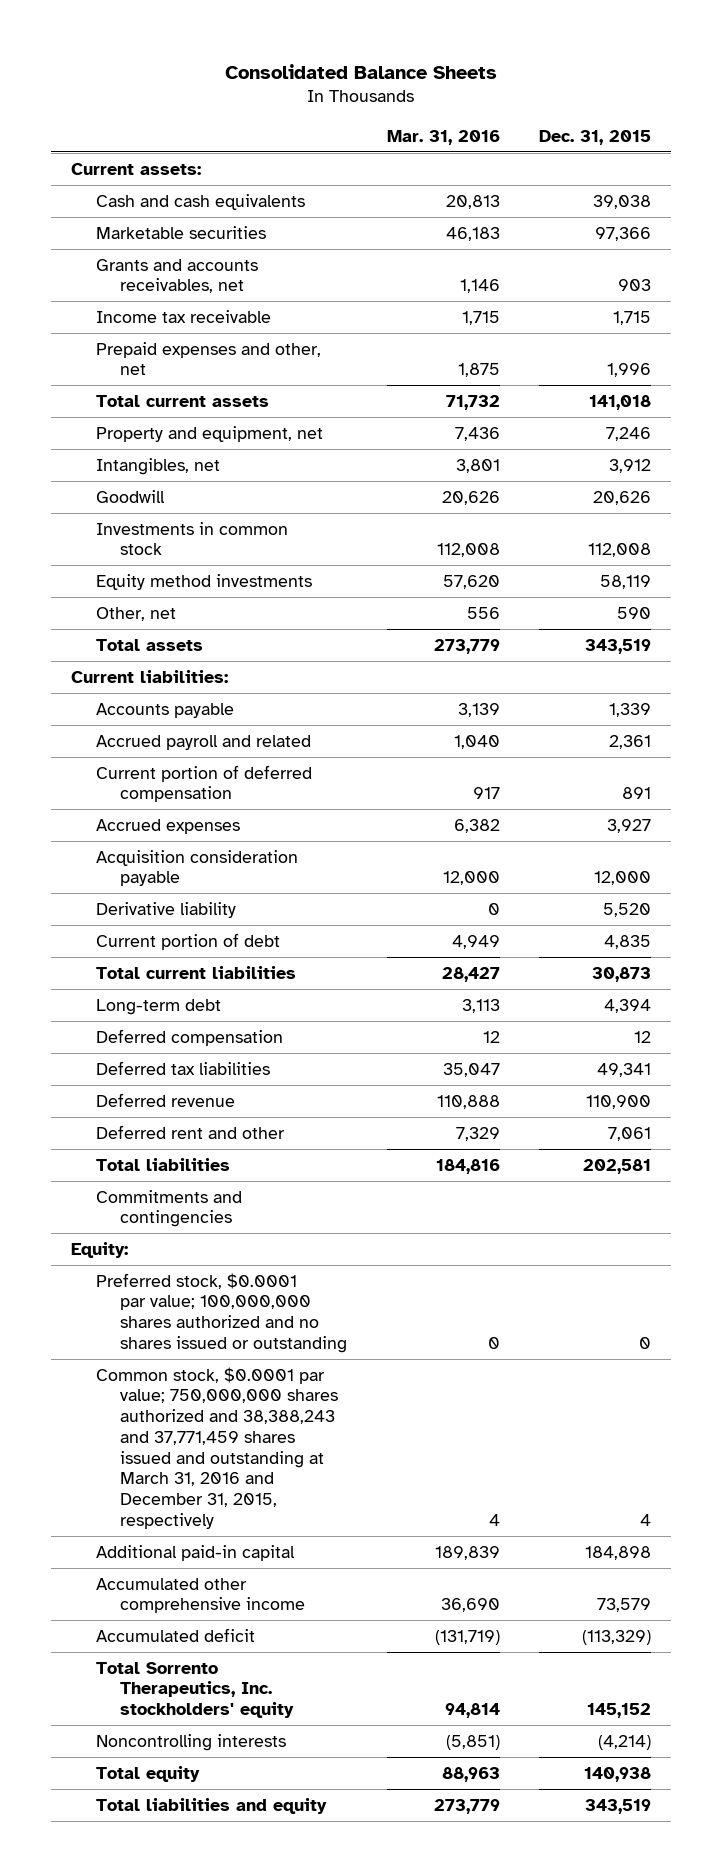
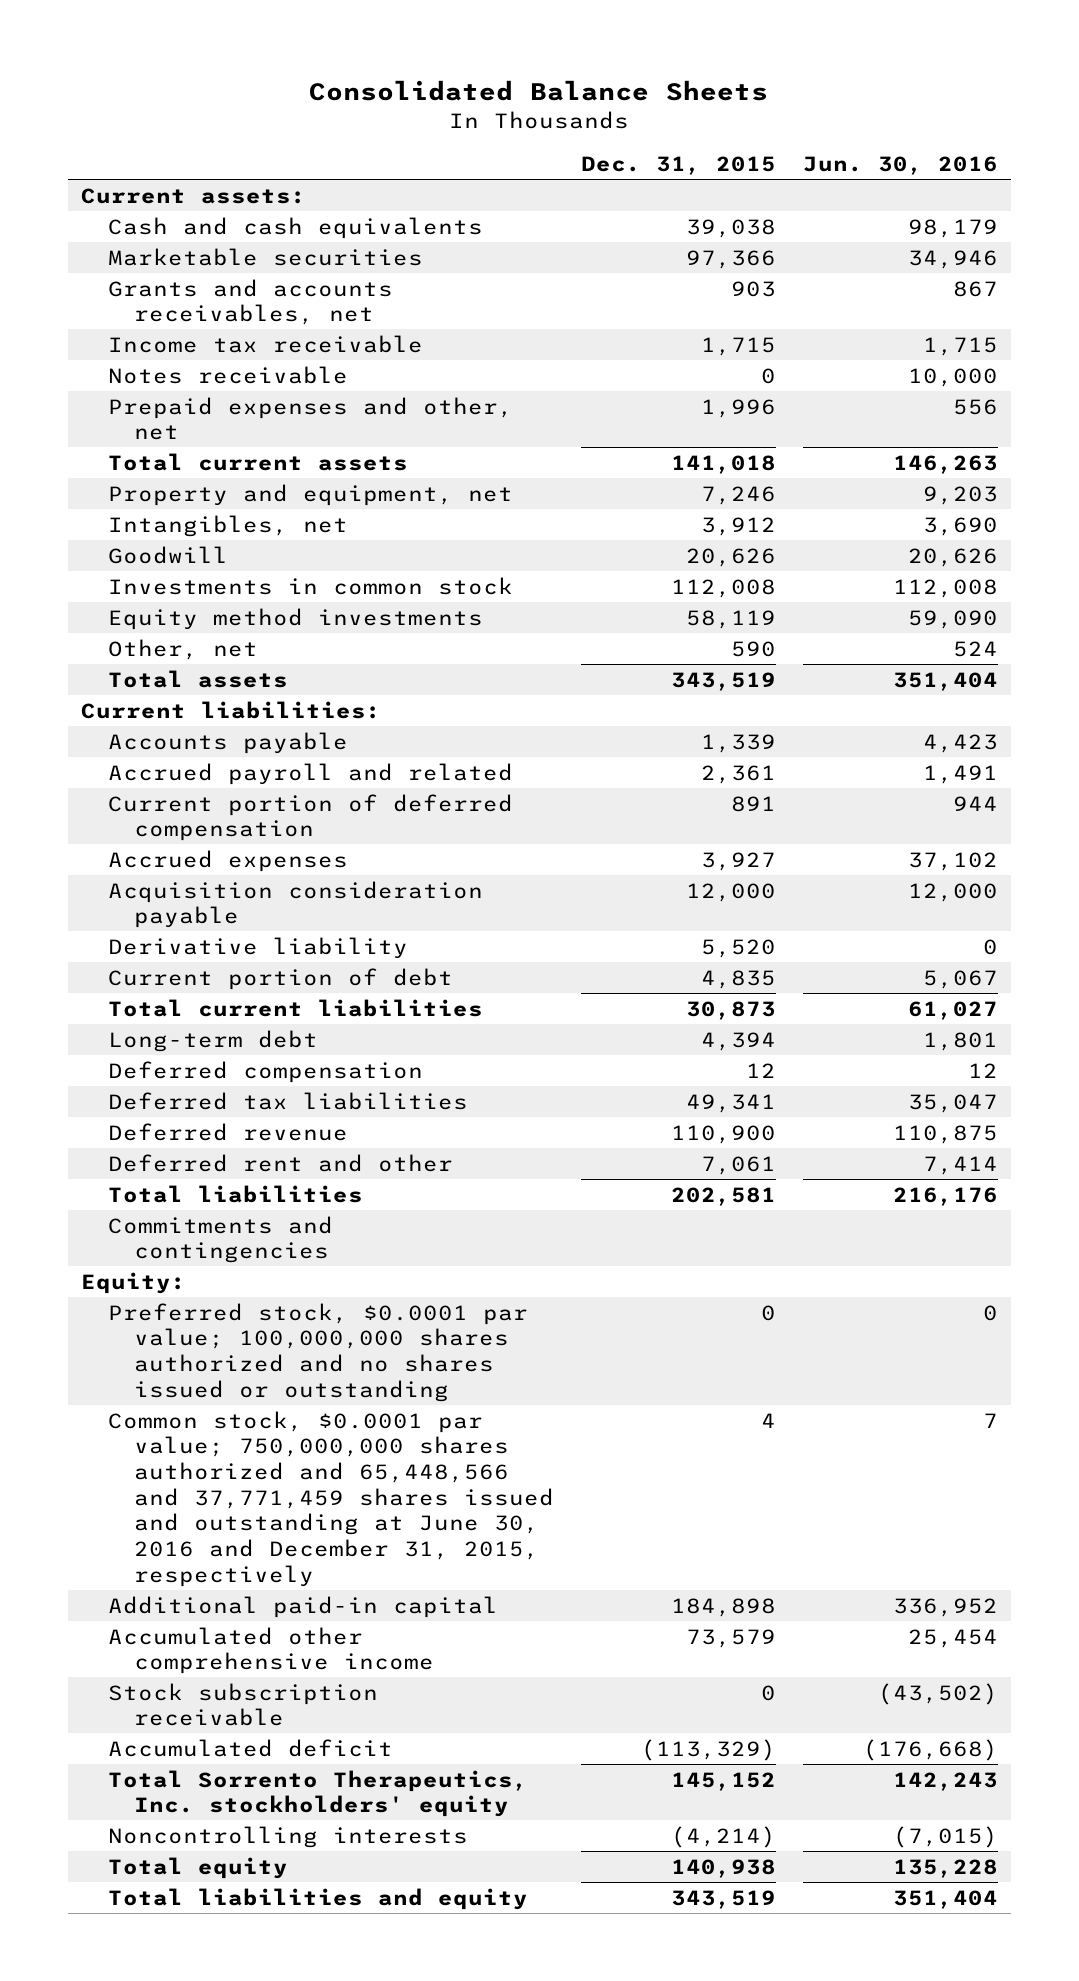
[386,129,500,145] Mar. 31, 2016 -> none
none -> [802,156,998,176] Jun. 30, 2016
none -> [107,365,348,384] Notes receivable
[95,1366,339,1529] Common stock, $0.0001 par value; 750,000,000 shares authorized and 38,388,243 and 37,771,459 shares issued and outstanding at March 31, 2016 and December 31, 2015, respectively -> [107,1410,554,1587] Common stock, $0.0001 par value; 750,000,000 shares authorized and 65,448,566 and 37,771,459 shares issued and outstanding at June 30, 2016 and December 31, 2015, respectively
none -> [107,1682,378,1727] Stock subscription receivable

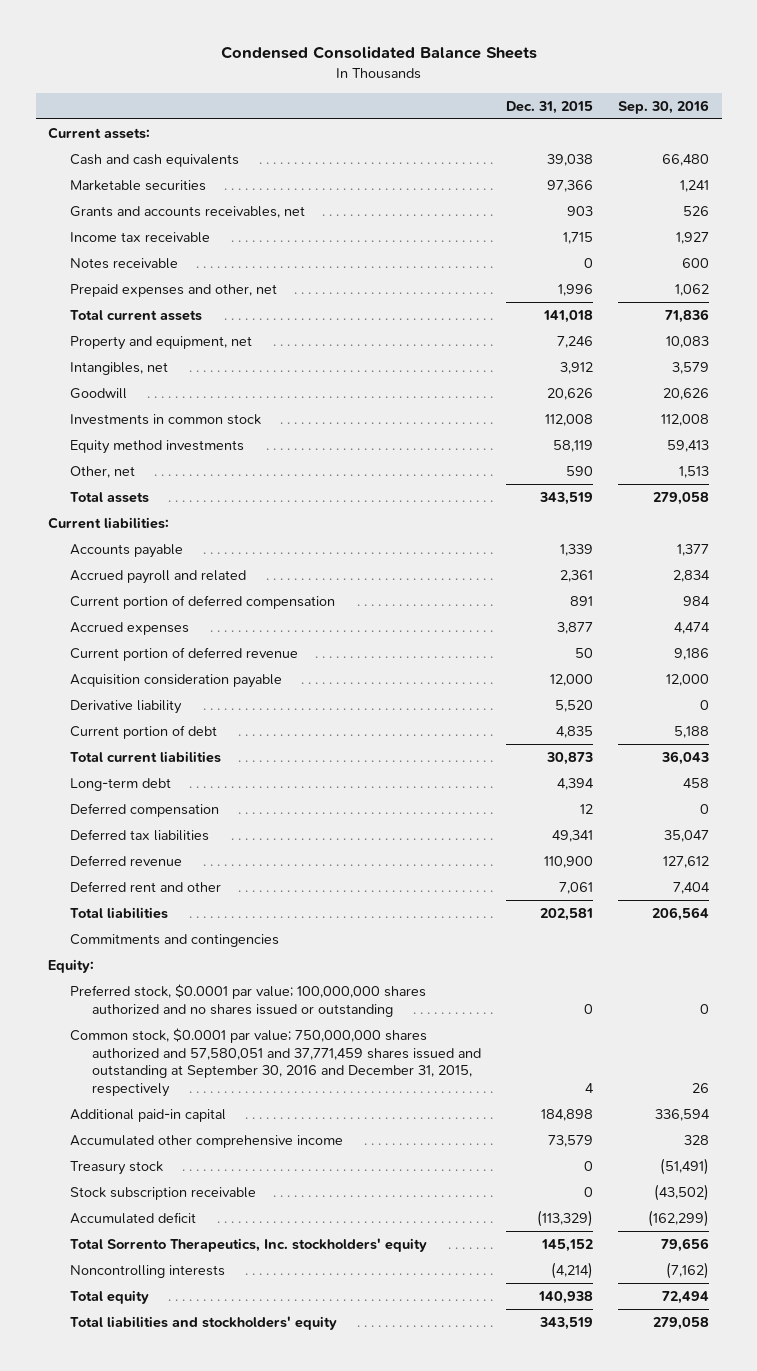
[309,79,769,101] Consolidated Balance Sheets -> [220,46,537,60] Condensed Consolidated Balance Sheets
[802,156,998,176] Jun. 30, 2016 -> none
none -> [617,99,709,114] Sep. 30, 2016
[700,851,776,871] 3,927 -> [556,621,593,634] 3,877
none -> [69,646,298,661] Current portion of deferred revenue
[107,1410,554,1587] Common stock, $0.0001 par value; 750,000,000 shares authorized and 65,448,566 and 37,771,459 shares issued and outstanding at June 30, 2016 and December 31, 2015, respectively -> [69,1027,481,1098] Common stock, $0.0001 par value; 750,000,000 shares authorized and 57,580,051 and 37,771,459 shares issued and outstanding at September 30, 2016 and December 31, 2015, respectively
none -> [69,1160,163,1175] Treasury stock
[107,1887,528,1910] Total liabilities and equity -> [69,1315,337,1330] Total liabilities and stockholders' equity

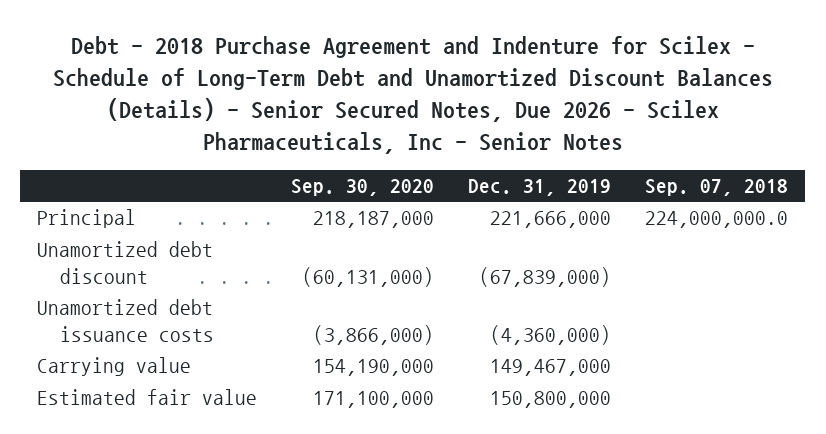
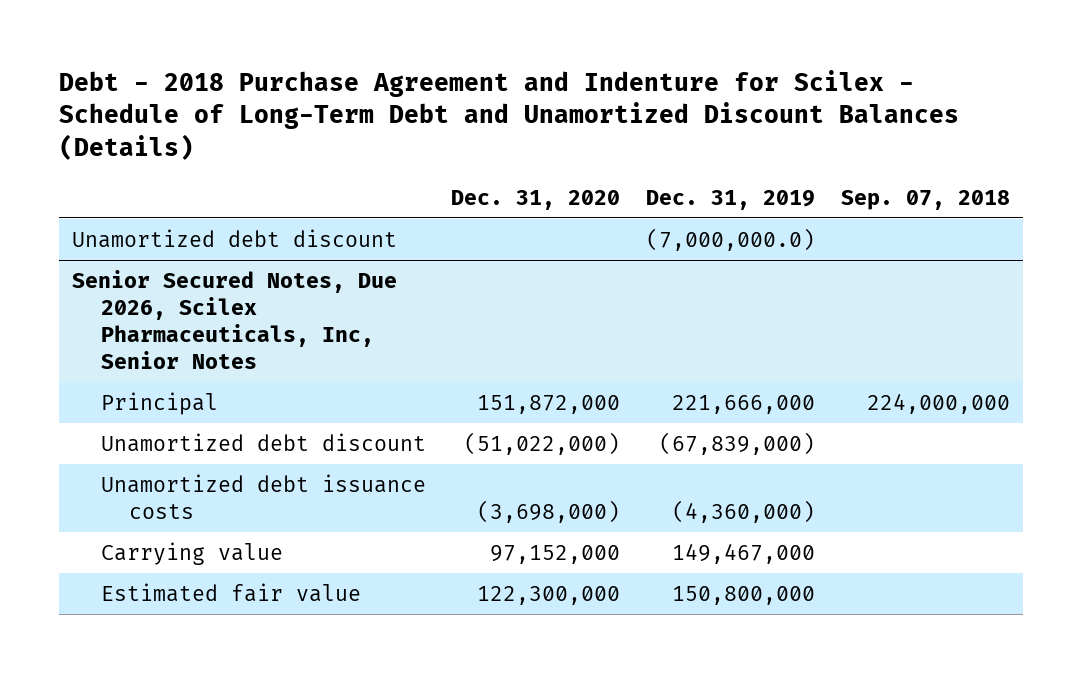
[52,35,773,155] Debt - 2018 Purchase Agreement and Indenture for Scilex - Schedule of Long-Term Debt and Unamortized Discount Balances (Details) - Senior Secured Notes, Due 2026 - Scilex Pharmaceuticals, Inc - Senior Notes -> [58,70,959,160] Debt - 2018 Purchase Agreement and Indenture for Scilex - Schedule of Long-Term Debt and Unamortized Discount Balances (Details)
[291,179,435,197] Sep. 30, 2020 -> none
none -> [451,189,621,210] Dec. 31, 2020
none -> [71,228,397,248] Unamortized debt discount
none -> [71,269,397,369] Senior Secured Notes, Due 2026, Scilex Pharmaceuticals, Inc, Senior Notes
[645,211,789,229] 224,000,000.0 -> [866,392,1010,414] 224,000,000

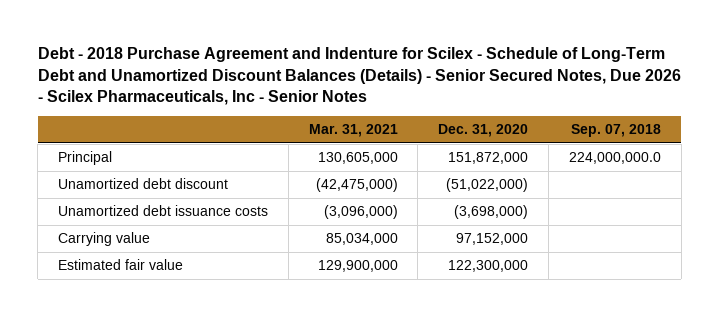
[58,70,959,160] Debt - 2018 Purchase Agreement and Indenture for Scilex - Schedule of Long-Term Debt and Unamortized Discount Balances (Details) -> [37,47,681,106] Debt - 2018 Purchase Agreement and Indenture for Scilex - Schedule of Long-Term Debt and Unamortized Discount Balances (Details) - Senior Secured Notes, Due 2026 - Scilex Pharmaceuticals, Inc - Senior Notes
[645,189,815,210] Dec. 31, 2019 -> none
none -> [308,124,398,138] Mar. 31, 2021
[71,228,397,248] Unamortized debt discount -> none
[71,269,397,369] Senior Secured Notes, Due 2026, Scilex Pharmaceuticals, Inc, Senior Notes -> none
[866,392,1010,414] 224,000,000 -> [569,152,662,165] 224,000,000.0

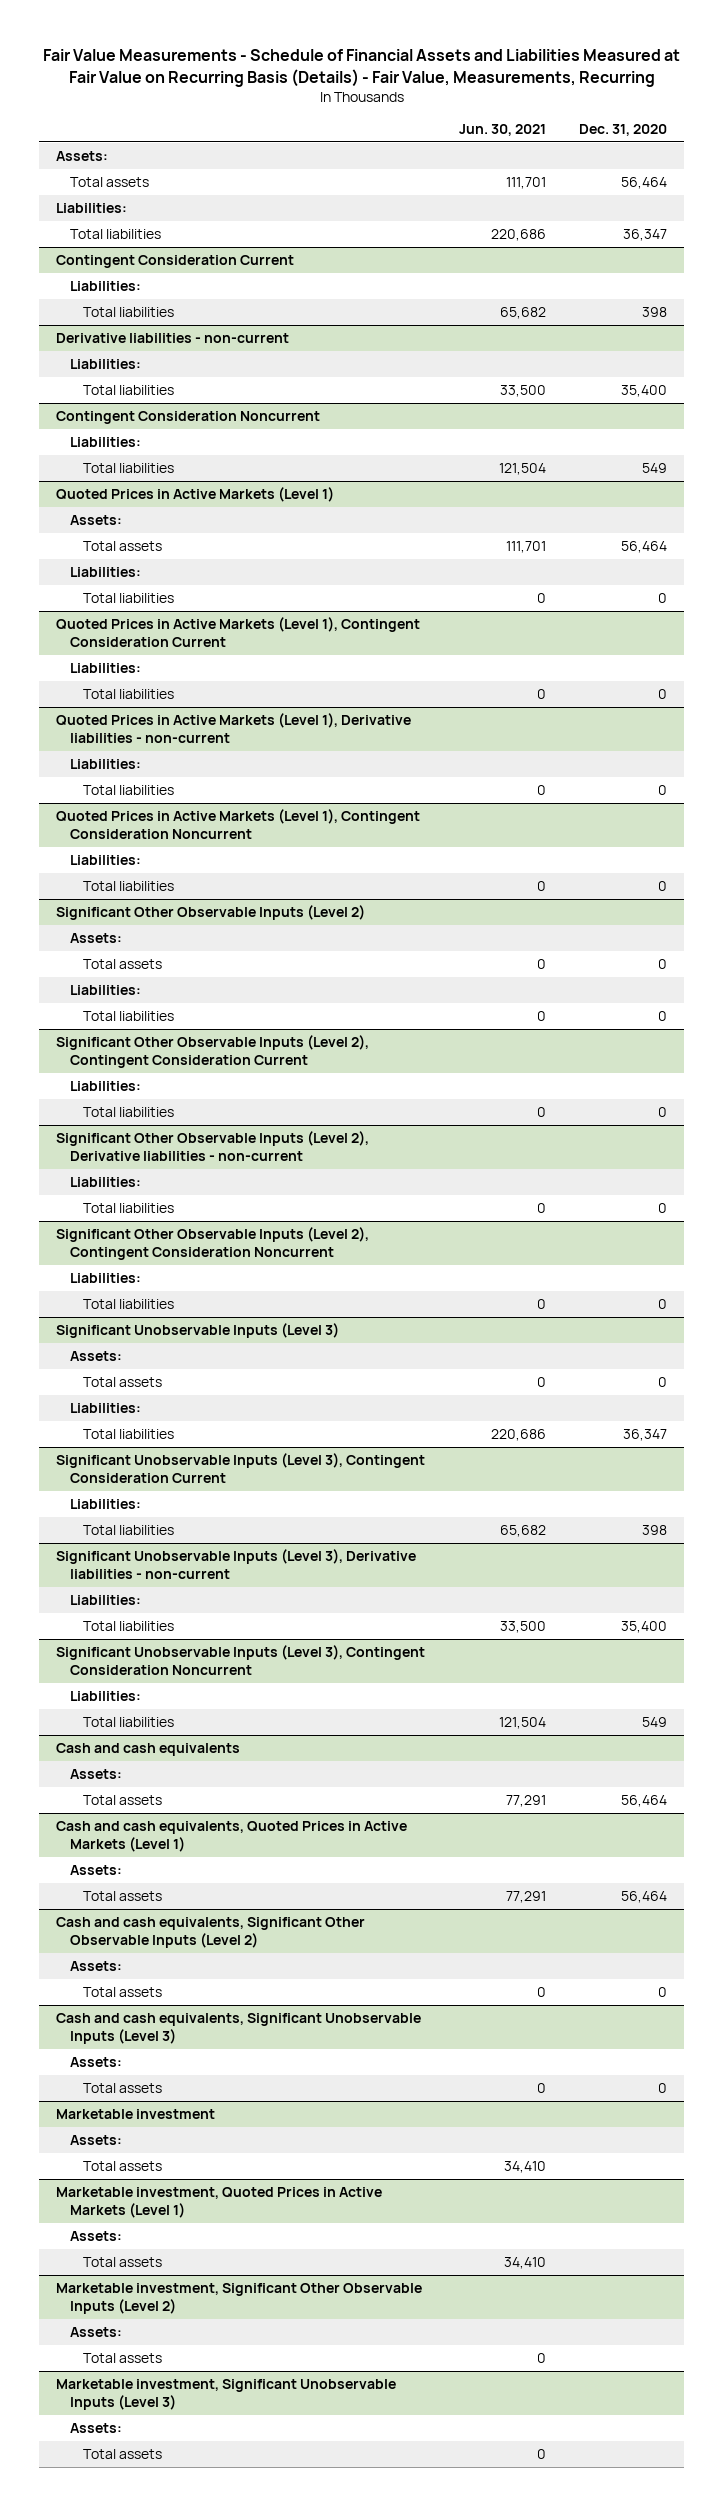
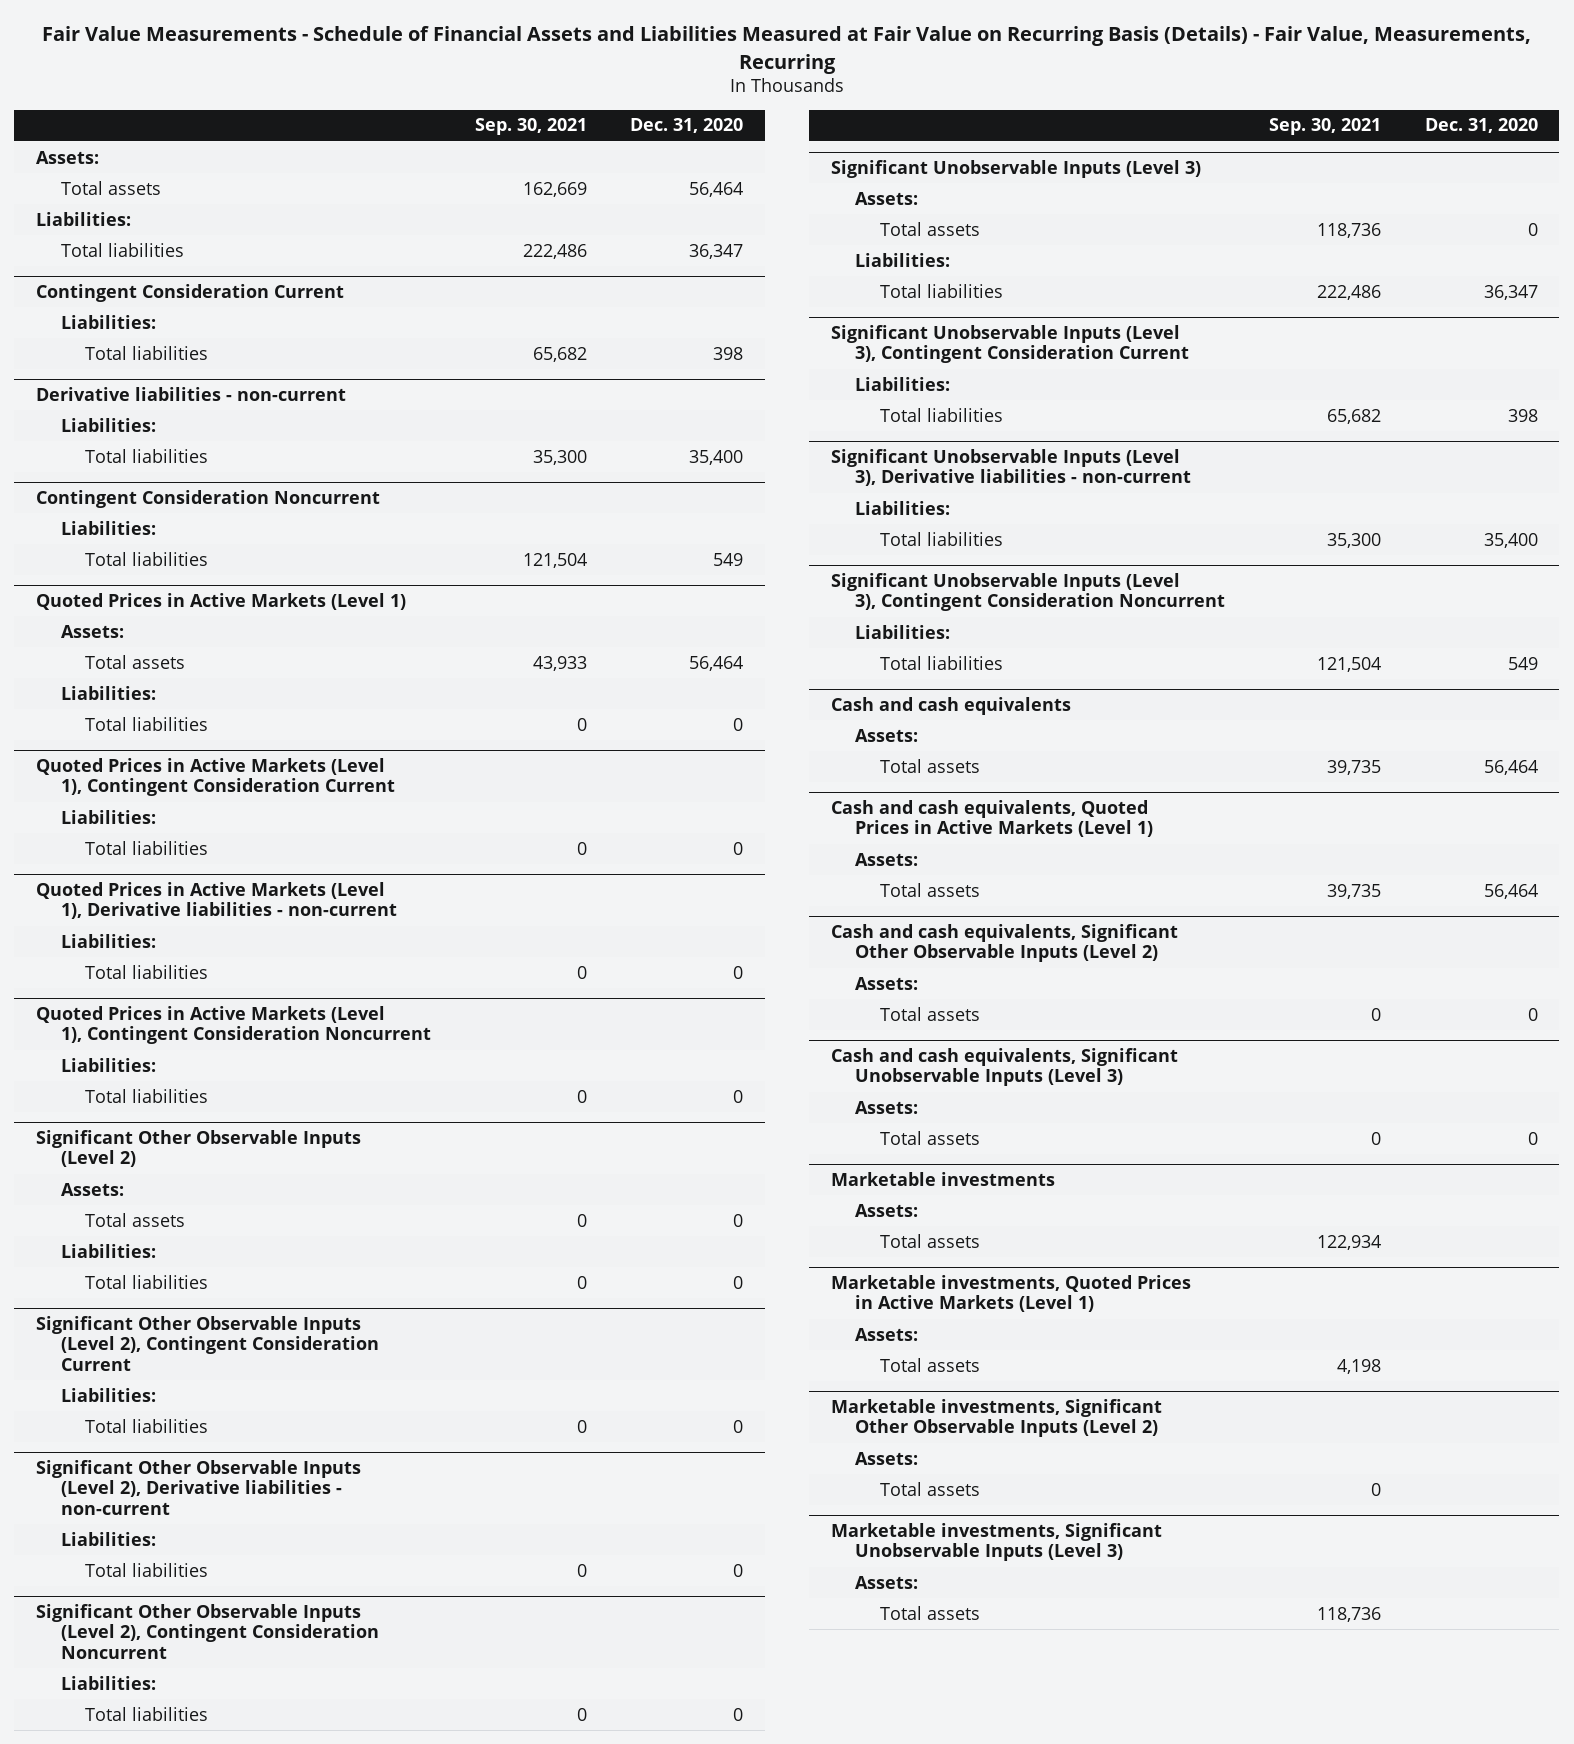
[458,123,546,136] Jun. 30, 2021 -> none
none -> [474,118,587,136] Sep. 30, 2021
[56,2109,216,2120] Marketable investment -> [830,1172,1055,1187] Marketable investments
[56,2187,383,2218] Marketable investment, Quoted Prices in Active Markets (Level 1) -> [830,1275,1191,1313] Marketable investments, Quoted Prices in Active Markets (Level 1)
[56,2283,423,2314] Marketable investment, Significant Other Observable Inputs (Level 2) -> [830,1399,1162,1438] Marketable investments, Significant Other Observable Inputs (Level 2)
[56,2379,397,2410] Marketable investment, Significant Unobservable Inputs (Level 3) -> [830,1523,1162,1562] Marketable investments, Significant Unobservable Inputs (Level 3)

